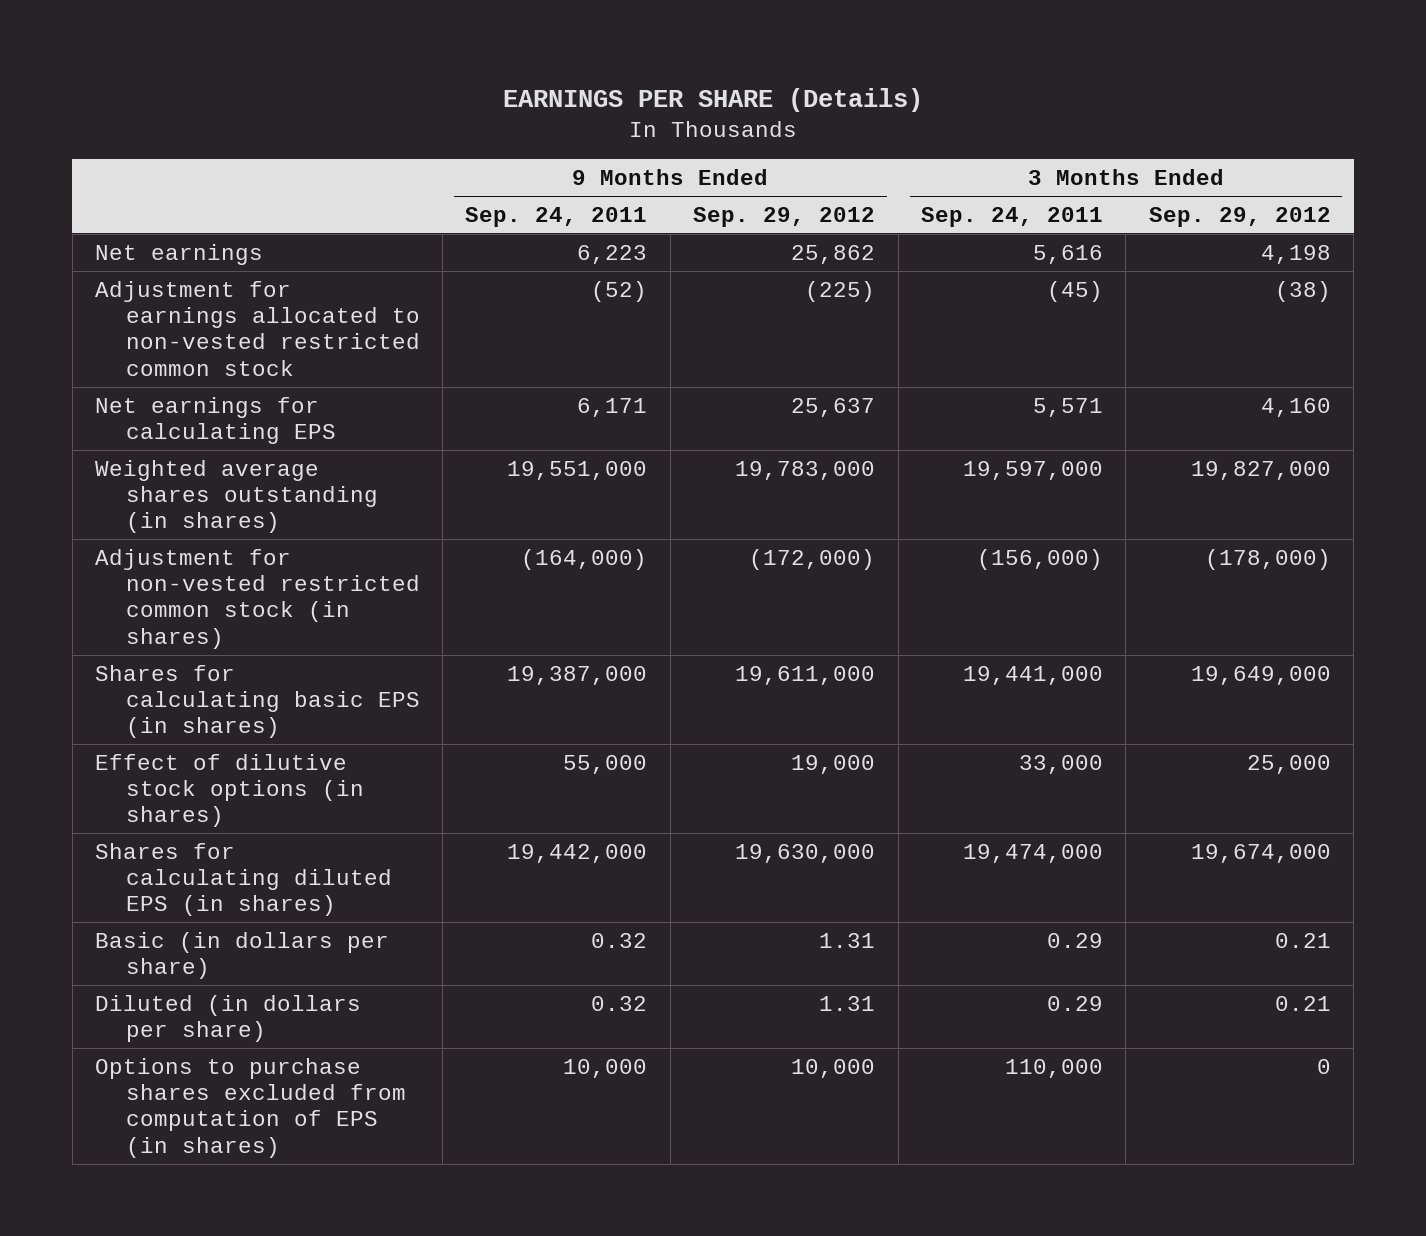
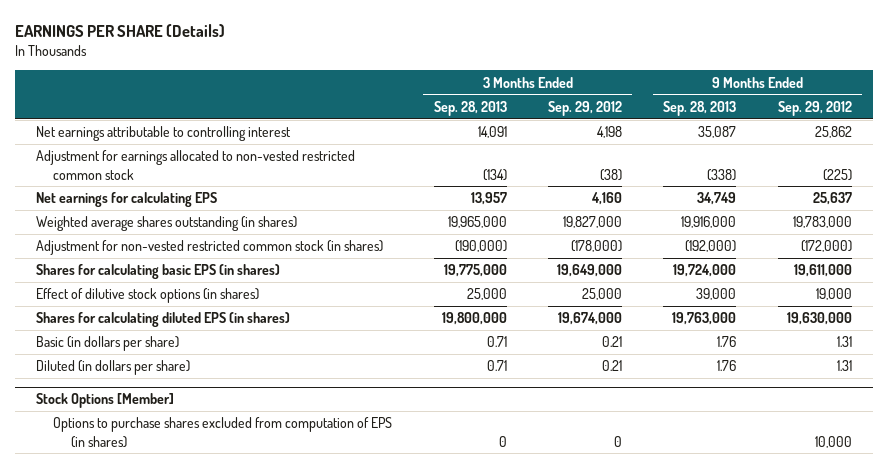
[465,206,648,227] Sep. 24, 2011 -> none
[921,206,1104,227] Sep. 24, 2011 -> none
none -> [433,100,507,116] Sep. 28, 2013
none -> [663,100,737,116] Sep. 28, 2013
[95,243,264,265] Net earnings -> [35,126,291,142] Net earnings attributable to controlling interest
none -> [35,393,174,409] Stock Options [Member]

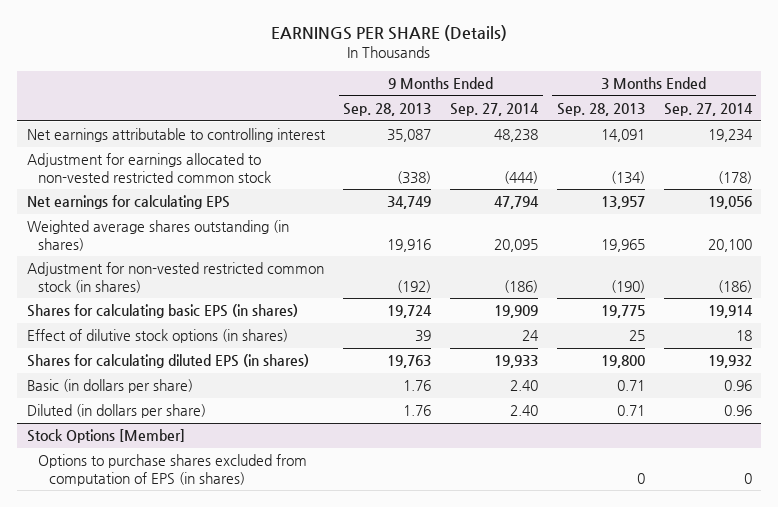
[548,100,623,116] Sep. 29, 2012 -> none
[777,100,852,116] Sep. 29, 2012 -> none
none -> [450,103,540,117] Sep. 27, 2014
none -> [663,103,753,117] Sep. 27, 2014
[447,216,507,229] 19,965,000 -> [600,238,645,252] 19,965
[681,216,737,229] 19,916,000 -> [387,238,432,252] 19,916
[454,240,507,253] (190,000) -> [610,279,645,293] (190)
[685,240,737,253] (192,000) -> [397,279,432,293] (192)
[443,264,507,278] 19,775,000 -> [600,305,645,319] 19,775
[673,264,737,278] 19,724,000 -> [387,305,433,319] 19,724
[466,288,507,301] 25,000 -> [628,330,645,342] 25
[696,288,737,301] 39,000 -> [415,330,432,343] 39
[441,312,507,326] 19,800,000 -> [600,355,645,369] 19,800
[672,312,737,326] 19,763,000 -> [387,355,432,369] 19,763

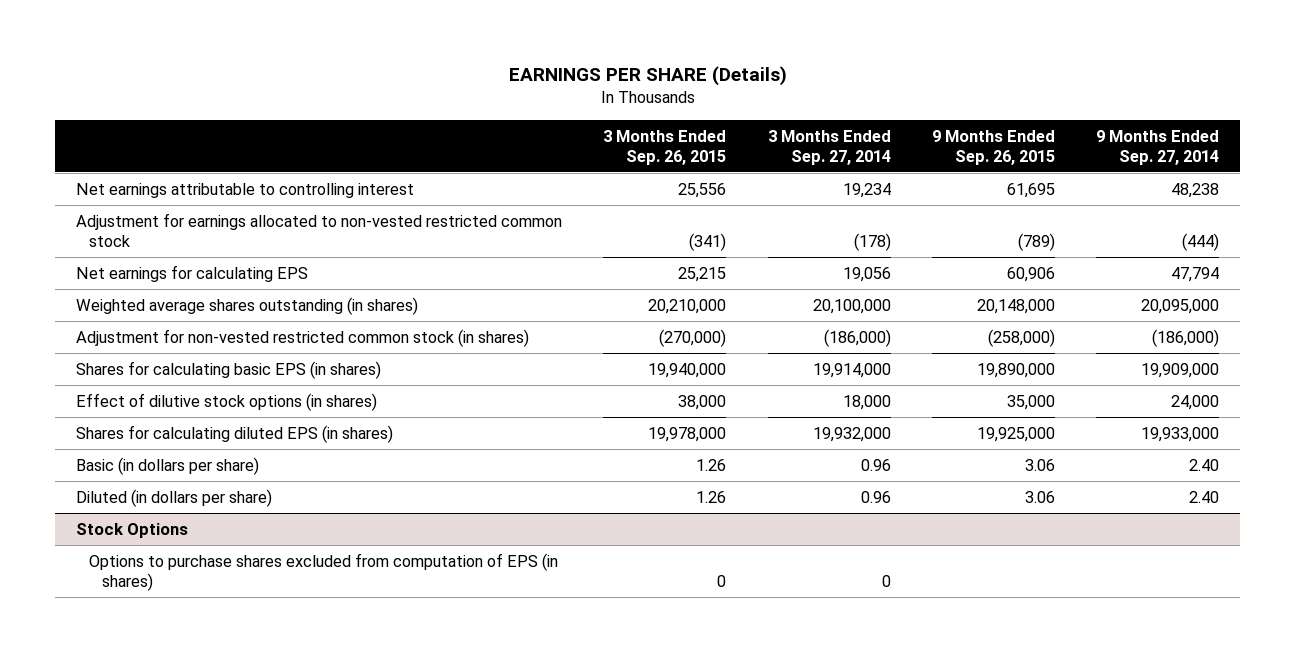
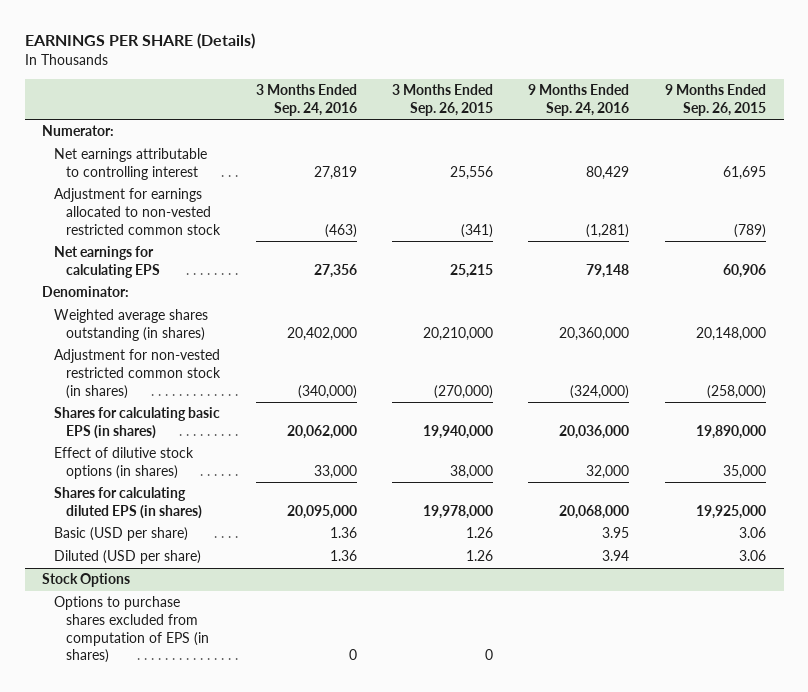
[767,129,891,165] 3 Months Ended Sep. 27, 2014 -> none
[1095,129,1219,165] 9 Months Ended Sep. 27, 2014 -> none
none -> [255,84,357,117] 3 Months Ended Sep. 24, 2016
none -> [528,84,630,117] 9 Months Ended Sep. 24, 2016
none -> [42,125,115,137] Numerator:
none -> [42,286,130,298] Denominator:
[76,457,260,476] Basic (in dollars per share) -> [54,527,189,542] Basic (USD per share)
[76,489,273,508] Diluted (in dollars per share) -> [54,550,202,565] Diluted (USD per share)

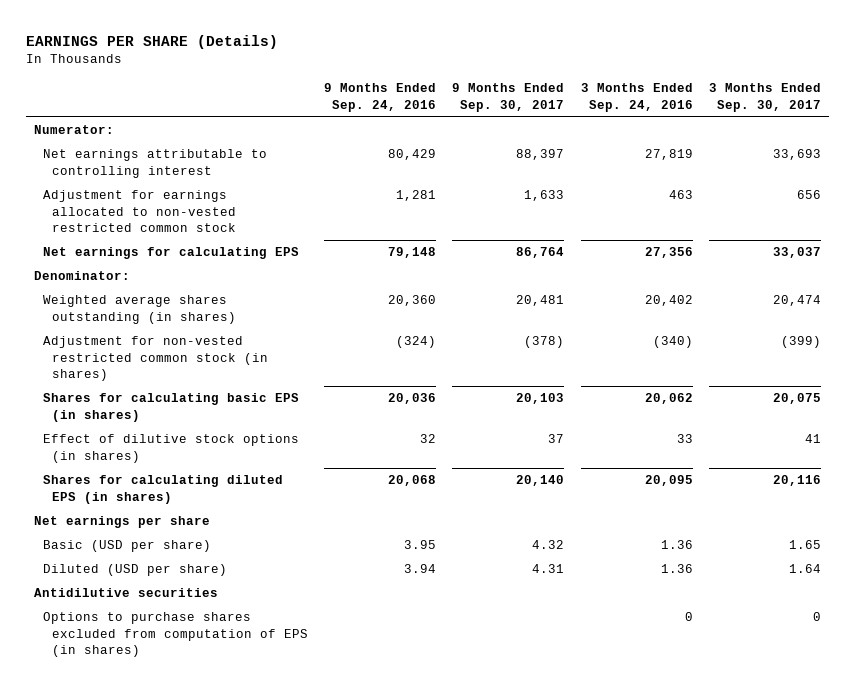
[391,84,493,117] 3 Months Ended Sep. 26, 2015 -> none
[664,84,766,117] 9 Months Ended Sep. 26, 2015 -> none
none -> [452,83,565,112] 9 Months Ended Sep. 30, 2017
none -> [708,83,821,112] 3 Months Ended Sep. 30, 2017
[324,223,357,238] (463) -> [668,190,693,200] 463
[586,223,630,238] (1,281) -> [396,190,437,202] 1,281
[286,327,357,342] 20,402,000 -> [644,295,693,307] 20,402
[559,327,630,342] 20,360,000 -> [388,295,437,307] 20,360
[297,384,357,399] (340,000) -> [652,336,693,349] (340)
[570,384,630,399] (324,000) -> [396,336,437,349] (324)
[286,425,357,440] 20,062,000 -> [644,393,693,405] 20,062
[559,425,630,440] 20,036,000 -> [388,393,437,405] 20,036
[313,465,357,480] 33,000 -> [676,434,693,444] 33
[586,465,630,480] 32,000 -> [420,434,437,444] 32
[286,505,357,520] 20,095,000 -> [644,475,693,487] 20,095
[559,505,630,520] 20,068,000 -> [388,475,437,487] 20,068
none -> [34,516,211,529] Net earnings per share
[42,573,131,588] Stock Options -> none
none -> [34,588,219,598] Antidilutive securities

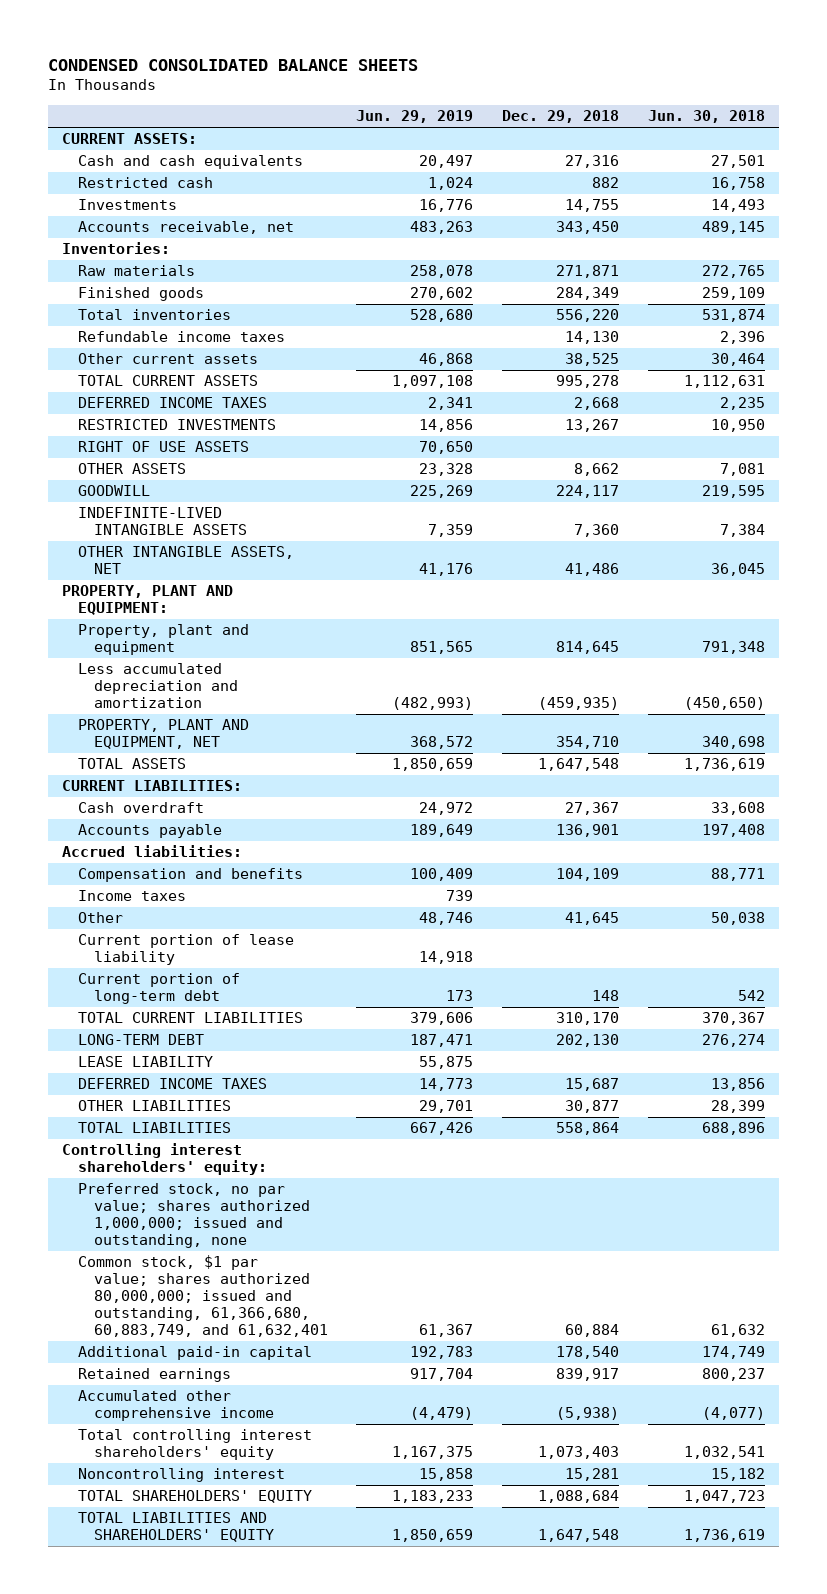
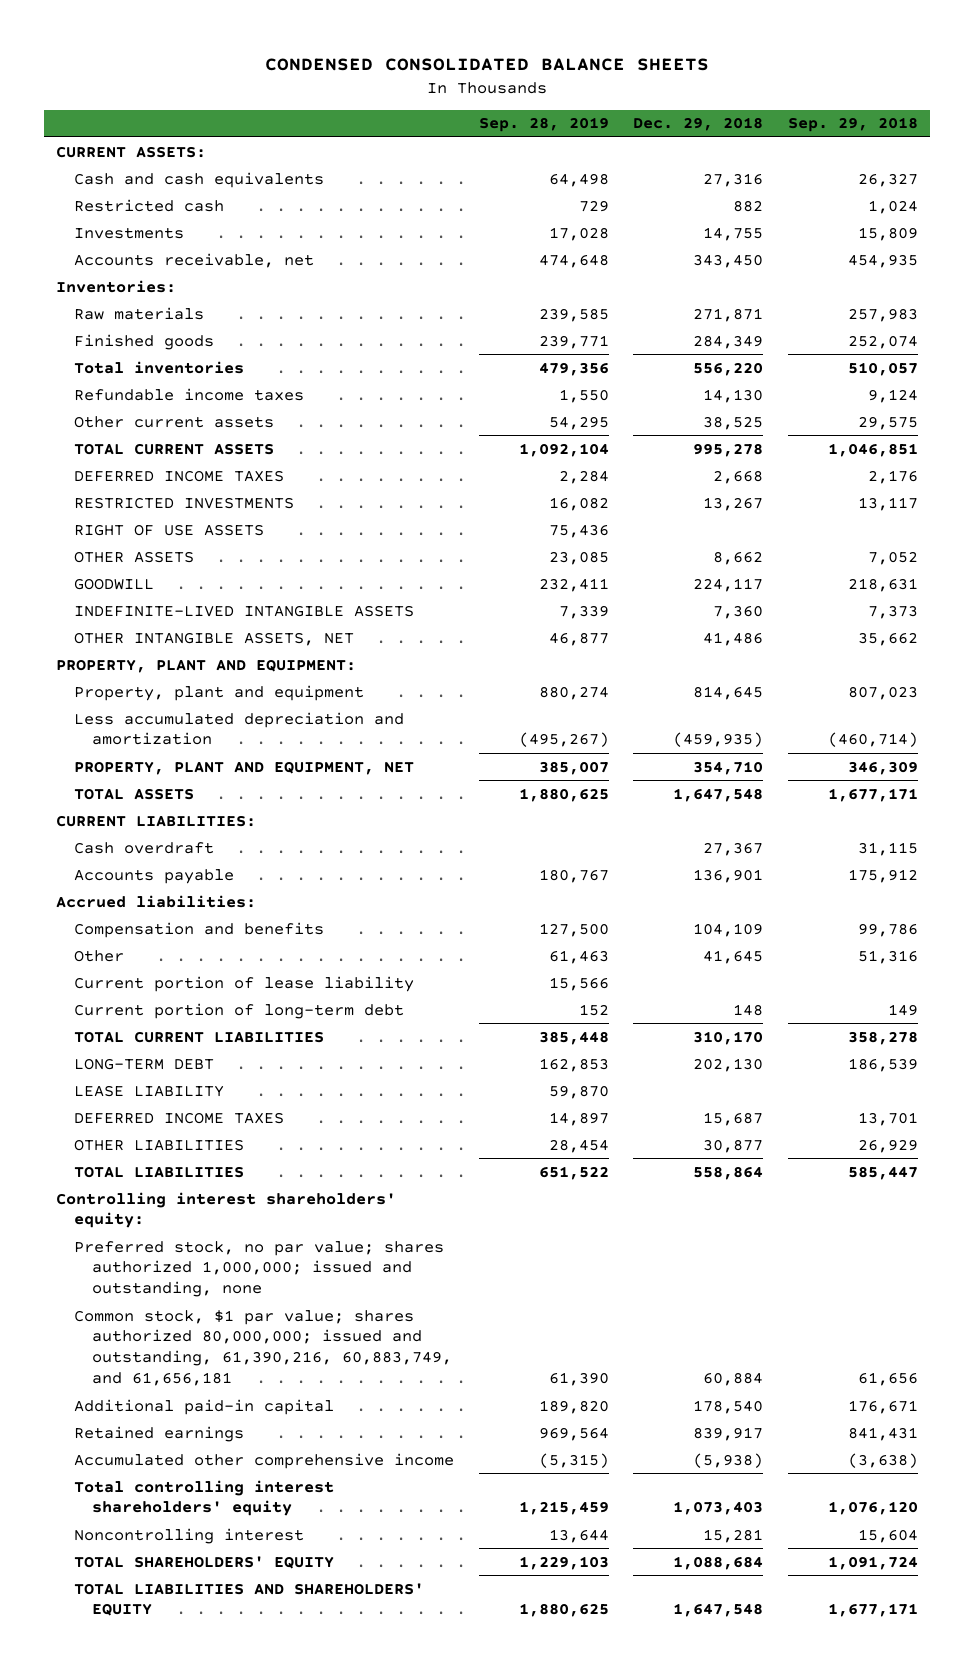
[356,110,474,124] Jun. 29, 2019 -> none
[647,110,765,124] Jun. 30, 2018 -> none
none -> [478,117,609,133] Sep. 28, 2019
none -> [787,117,918,133] Sep. 29, 2018
[77,890,186,902] Income taxes -> none
[77,1255,328,1338] Common stock, $1 par value; shares authorized 80,000,000; issued and outstanding, 61,366,680, 60,883,749, and 61,632,401 -> [74,1309,453,1387] Common stock, $1 par value; shares authorized 80,000,000; issued and outstanding, 61,390,216, 60,883,749, and 61,656,181

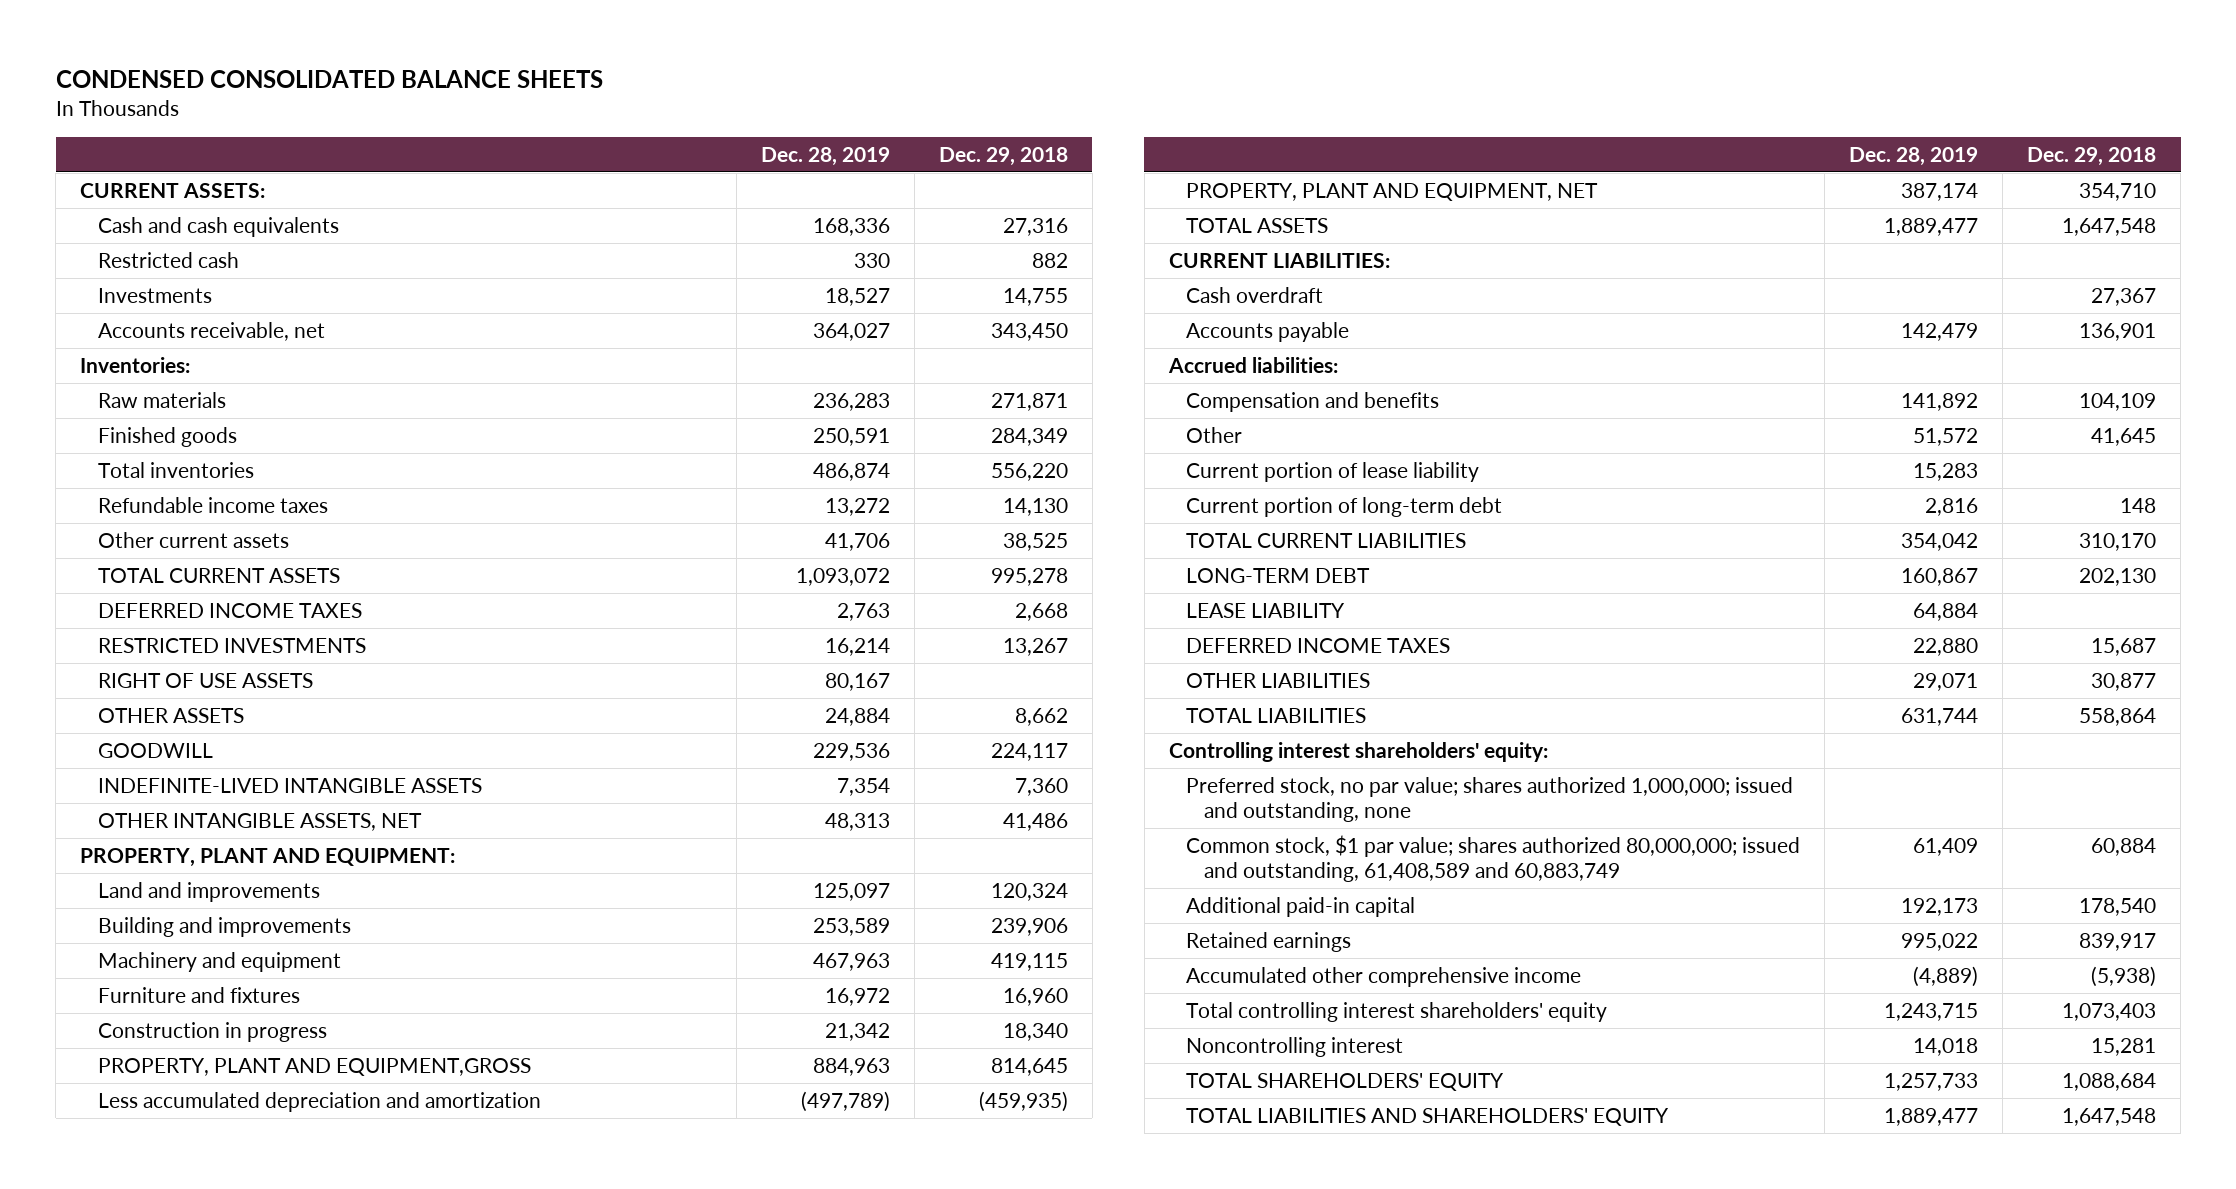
[478,117,609,133] Sep. 28, 2019 -> none
[787,117,918,133] Sep. 29, 2018 -> none
none -> [760,146,890,166] Dec. 28, 2019
none -> [98,881,321,902] Land and improvements
none -> [98,916,352,937] Building and improvements
none -> [98,951,342,972] Machinery and equipment
none -> [98,986,301,1003] Furniture and fixtures
none -> [98,1021,328,1042] Construction in progress
[74,684,365,701] Property, plant and equipment -> [98,1057,532,1076] PROPERTY, PLANT AND EQUIPMENT,GROSS
[74,1309,453,1387] Common stock, $1 par value; shares authorized 80,000,000; issued and outstanding, 61,390,216, 60,883,749, and 61,656,181 -> [1186,834,1801,882] Common stock, $1 par value; shares authorized 80,000,000; issued and outstanding, 61,408,589 and 60,883,749

